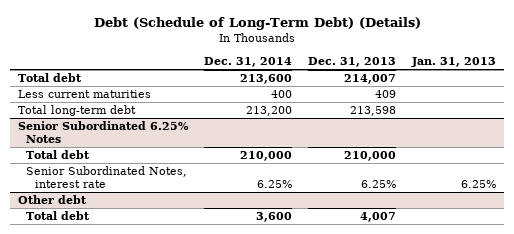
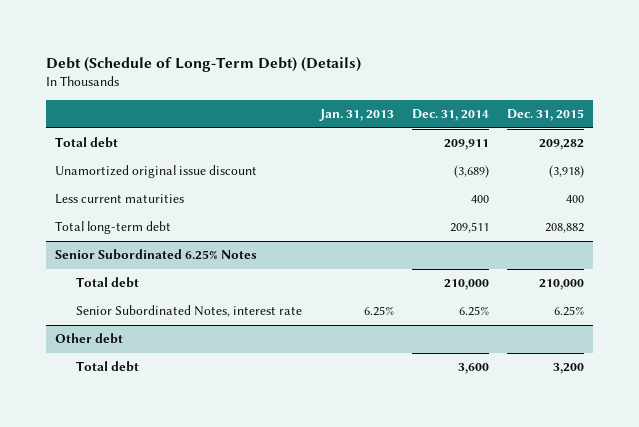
[307,57,396,68] Dec. 31, 2013 -> none
none -> [507,109,585,122] Dec. 31, 2015
[239,74,292,85] 213,600 -> [443,139,489,151] 209,911
none -> [55,165,258,179] Unamortized original issue discount
[245,106,292,117] 213,200 -> [449,222,489,234] 209,511

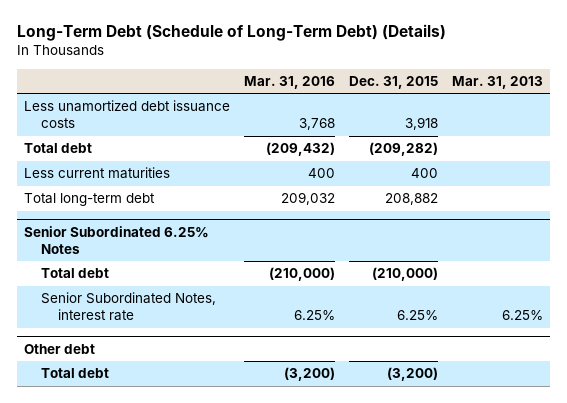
[46,56,362,72] Debt (Schedule of Long-Term Debt) (Details) -> [16,24,446,42] Long-Term Debt (Schedule of Long-Term Debt) (Details)
[318,109,394,122] Jan. 31, 2013 -> none
[411,109,489,122] Dec. 31, 2014 -> none
none -> [243,75,335,89] Mar. 31, 2016
none -> [452,75,544,89] Mar. 31, 2013
[55,165,258,179] Unamortized original issue discount -> none
none -> [23,100,230,129] Less unamortized debt issuance costs
[539,139,585,151] 209,282 -> [369,142,439,157] (209,282)
[539,279,585,291] 210,000 -> [372,267,439,282] (210,000)
[553,363,585,375] 3,200 -> [387,367,439,382] (3,200)

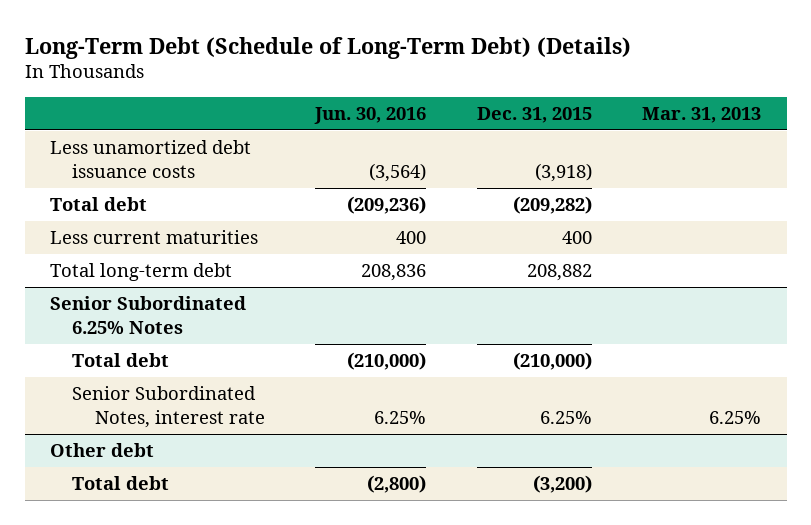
[243,75,335,89] Mar. 31, 2016 -> none
none -> [314,107,427,125] Jun. 30, 2016
[405,117,439,131] 3,918 -> [534,162,592,182] (3,918)

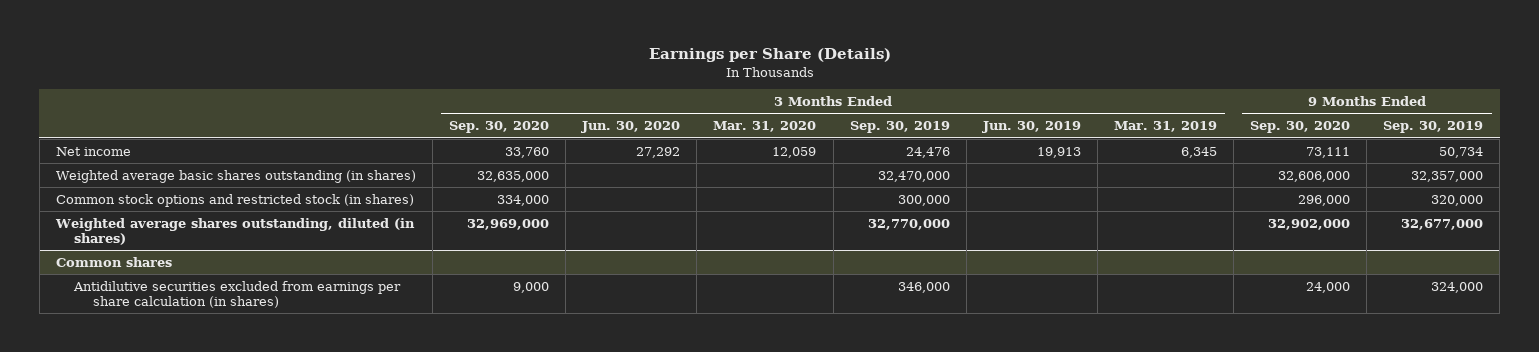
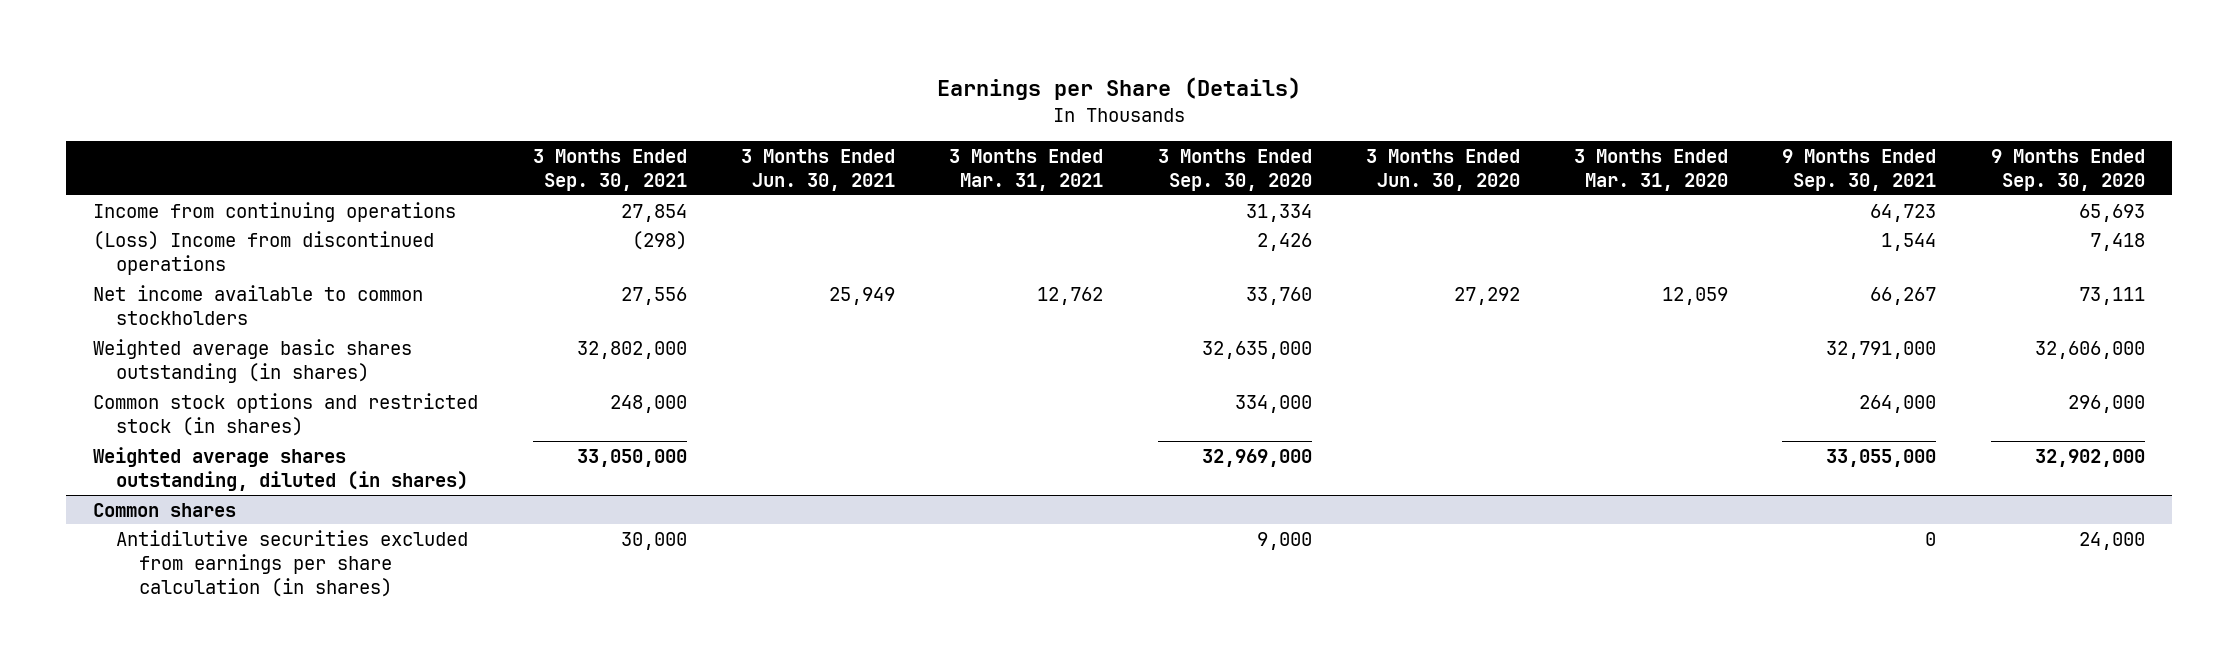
[849,121,950,134] Sep. 30, 2019 -> none
[981,121,1081,134] Jun. 30, 2019 -> none
[1113,121,1217,133] Mar. 31, 2019 -> none
[1383,121,1484,134] Sep. 30, 2019 -> none
none -> [532,148,687,192] 3 Months Ended Sep. 30, 2021
none -> [740,148,895,192] 3 Months Ended Jun. 30, 2021
none -> [949,148,1104,192] 3 Months Ended Mar. 31, 2021
none -> [1782,148,1937,192] 9 Months Ended Sep. 30, 2021
none -> [93,201,457,222] Income from continuing operations
none -> [93,230,435,275] (Loss) Income from discontinued operations
[56,146,132,156] Net income -> [93,284,424,325] Net income available to common stockholders

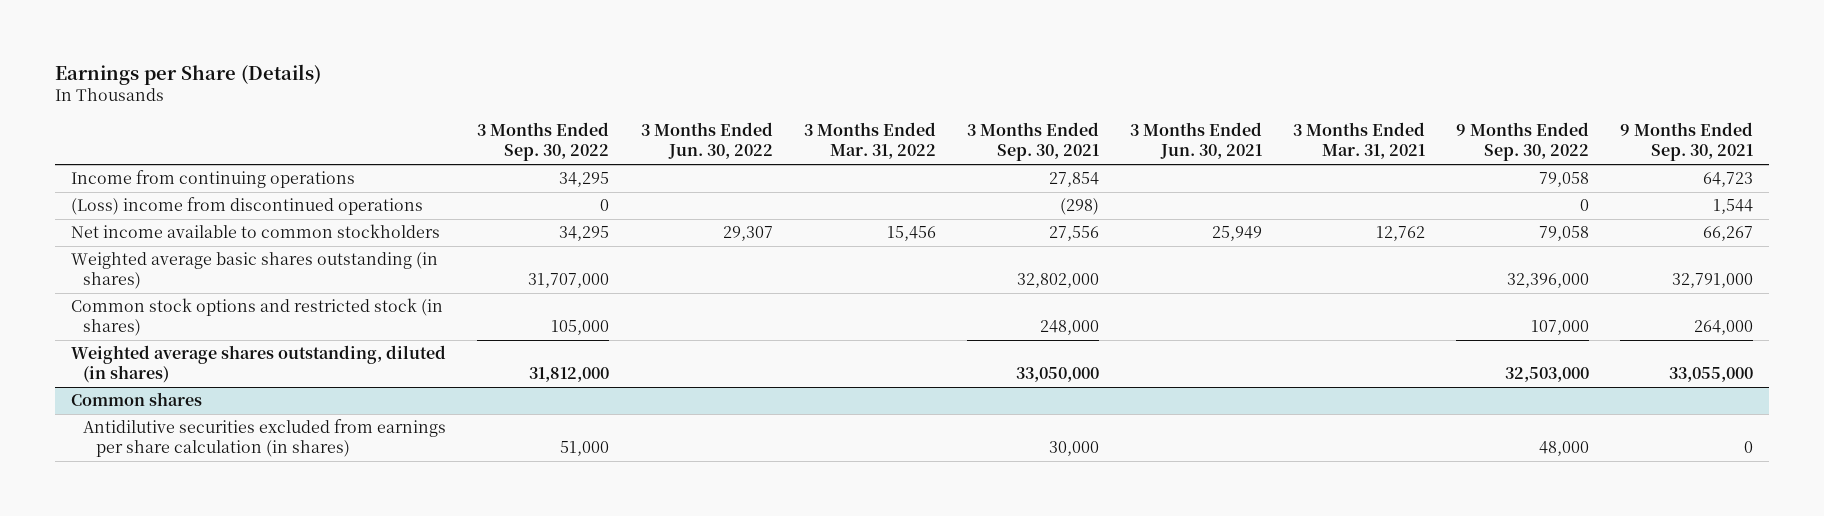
[1157,148,1312,192] 3 Months Ended Sep. 30, 2020 -> none
[1365,148,1520,192] 3 Months Ended Jun. 30, 2020 -> none
[1574,148,1729,192] 3 Months Ended Mar. 31, 2020 -> none
[1990,148,2145,192] 9 Months Ended Sep. 30, 2020 -> none
none -> [477,122,610,162] 3 Months Ended Sep. 30, 2022
none -> [640,122,773,160] 3 Months Ended Jun. 30, 2022
none -> [803,122,936,160] 3 Months Ended Mar. 31, 2022
none -> [1456,122,1590,162] 9 Months Ended Sep. 30, 2022
[93,230,435,275] (Loss) Income from discontinued operations -> [70,197,423,216] (Loss) income from discontinued operations

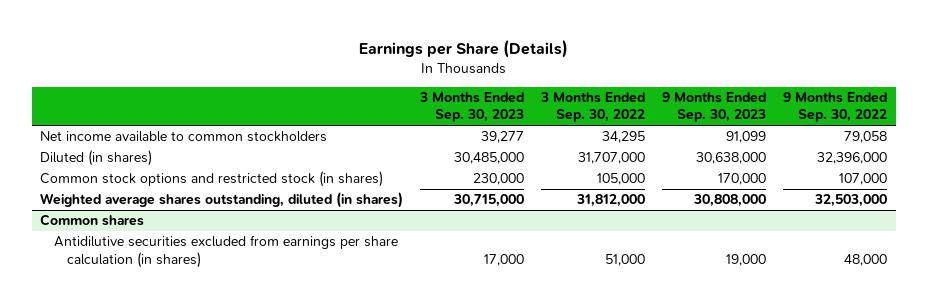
[640,122,773,160] 3 Months Ended Jun. 30, 2022 -> none
[803,122,936,160] 3 Months Ended Mar. 31, 2022 -> none
[966,122,1099,162] 3 Months Ended Sep. 30, 2021 -> none
[1130,122,1263,160] 3 Months Ended Jun. 30, 2021 -> none
[1293,122,1426,160] 3 Months Ended Mar. 31, 2021 -> none
[1620,122,1754,162] 9 Months Ended Sep. 30, 2021 -> none
none -> [419,92,525,123] 3 Months Ended Sep. 30, 2023
none -> [662,92,767,123] 9 Months Ended Sep. 30, 2023
[70,170,355,189] Income from continuing operations -> none
[70,197,423,216] (Loss) income from discontinued operations -> none
[70,252,438,290] Weighted average basic shares outstanding (in shares) -> [40,150,153,167] Diluted (in shares)

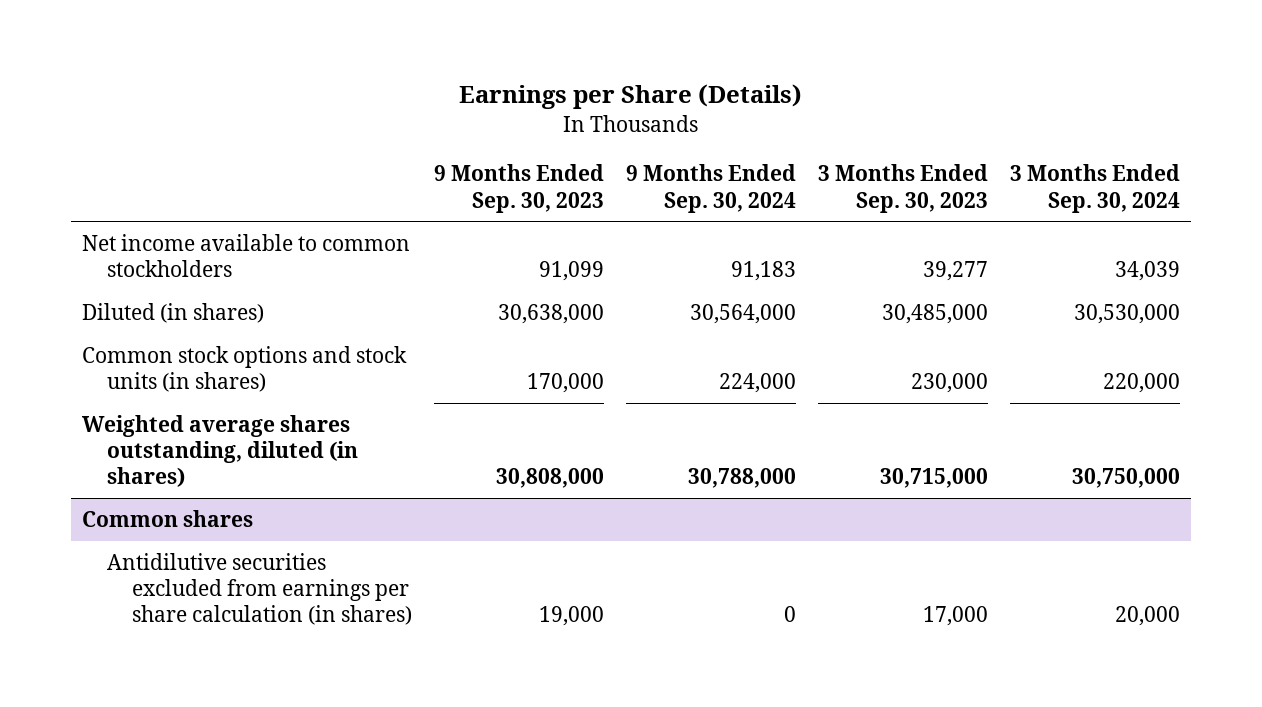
[540,92,646,123] 3 Months Ended Sep. 30, 2022 -> none
[783,92,888,123] 9 Months Ended Sep. 30, 2022 -> none
none -> [625,164,796,213] 9 Months Ended Sep. 30, 2024
none -> [1009,164,1180,213] 3 Months Ended Sep. 30, 2024
[40,171,384,188] Common stock options and restricted stock (in shares) -> [82,345,408,393] Common stock options and stock units (in shares)

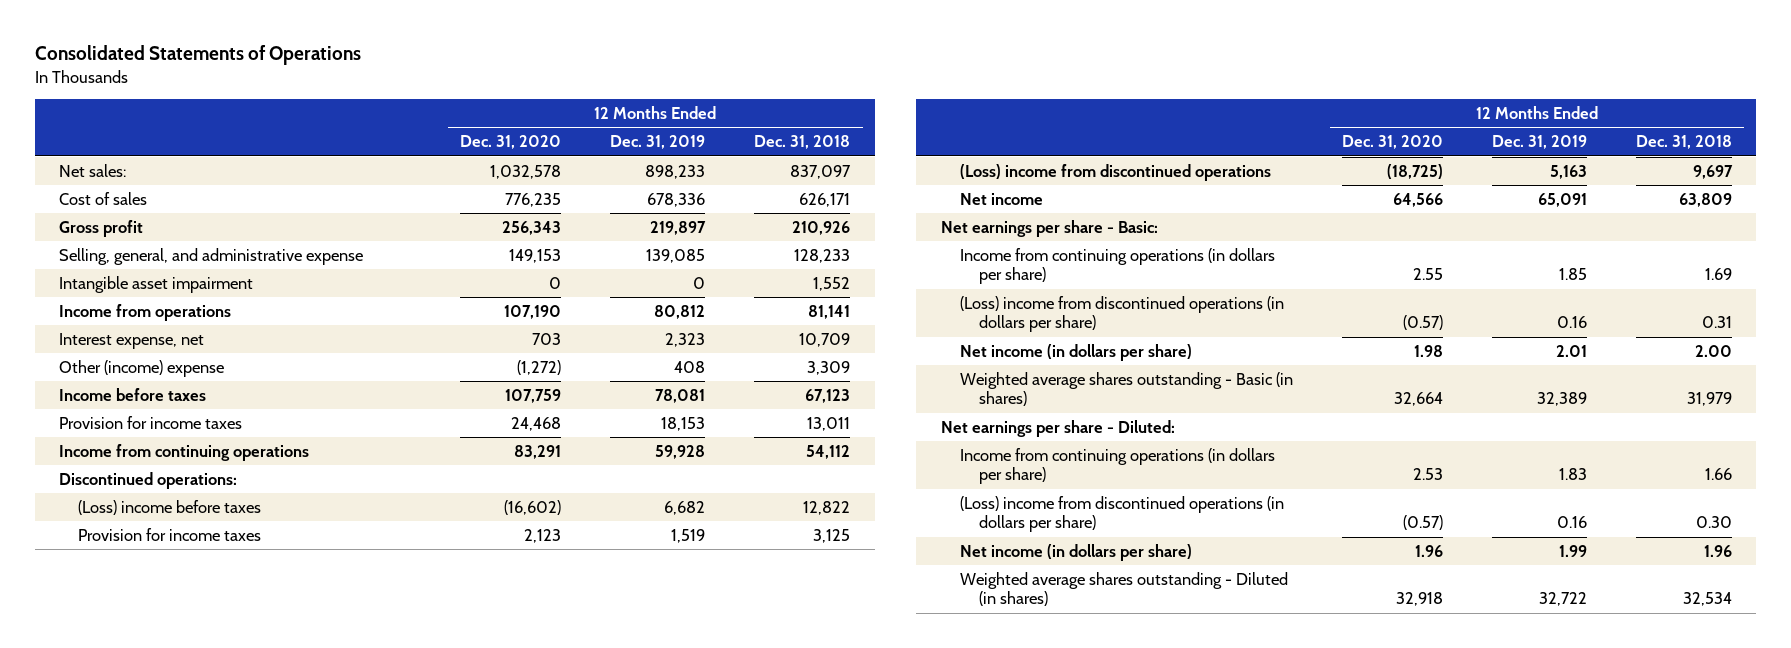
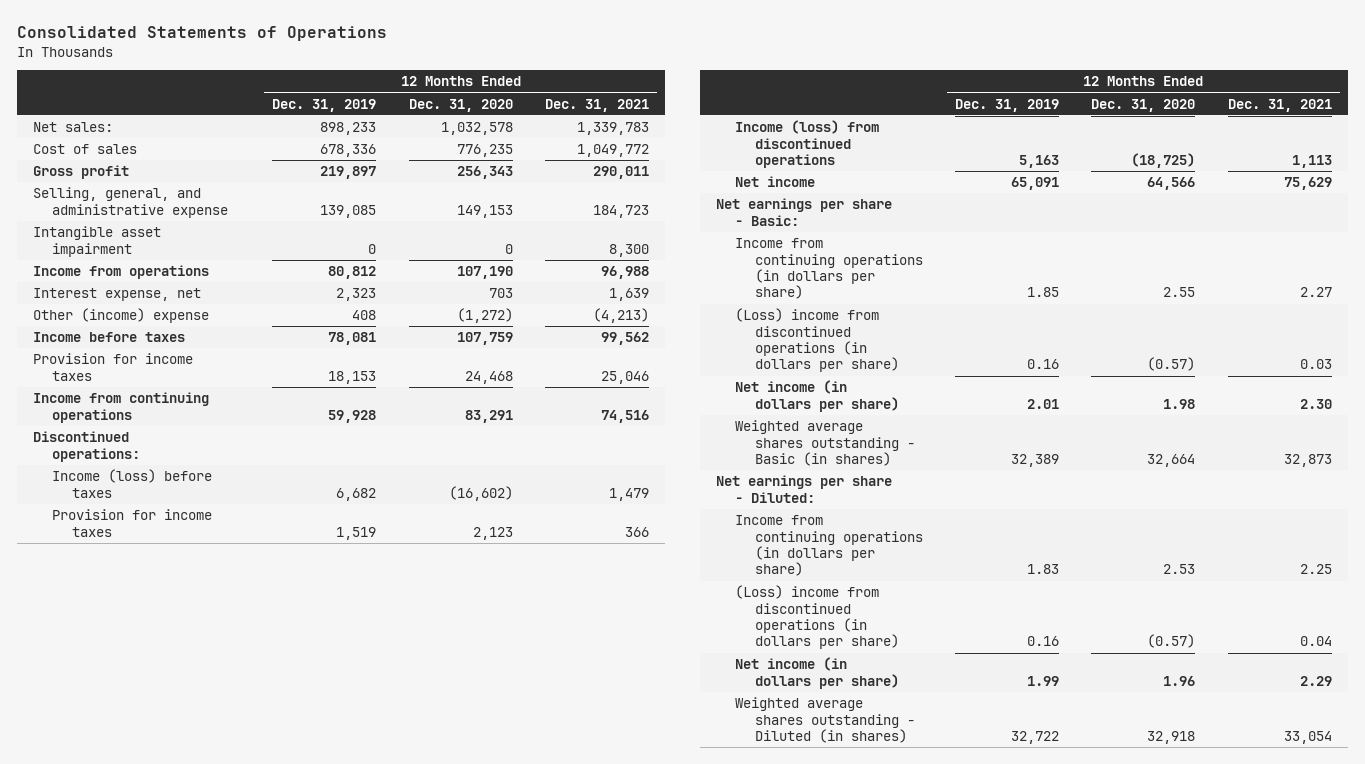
[754,135,851,150] Dec. 31, 2018 -> none
none -> [545,98,650,112] Dec. 31, 2021
[78,499,262,515] (Loss) income before taxes -> [52,469,213,498] Income (loss) before taxes
[959,163,1271,181] (Loss) income from discontinued operations -> [735,120,880,168] Income (loss) from discontinued operations

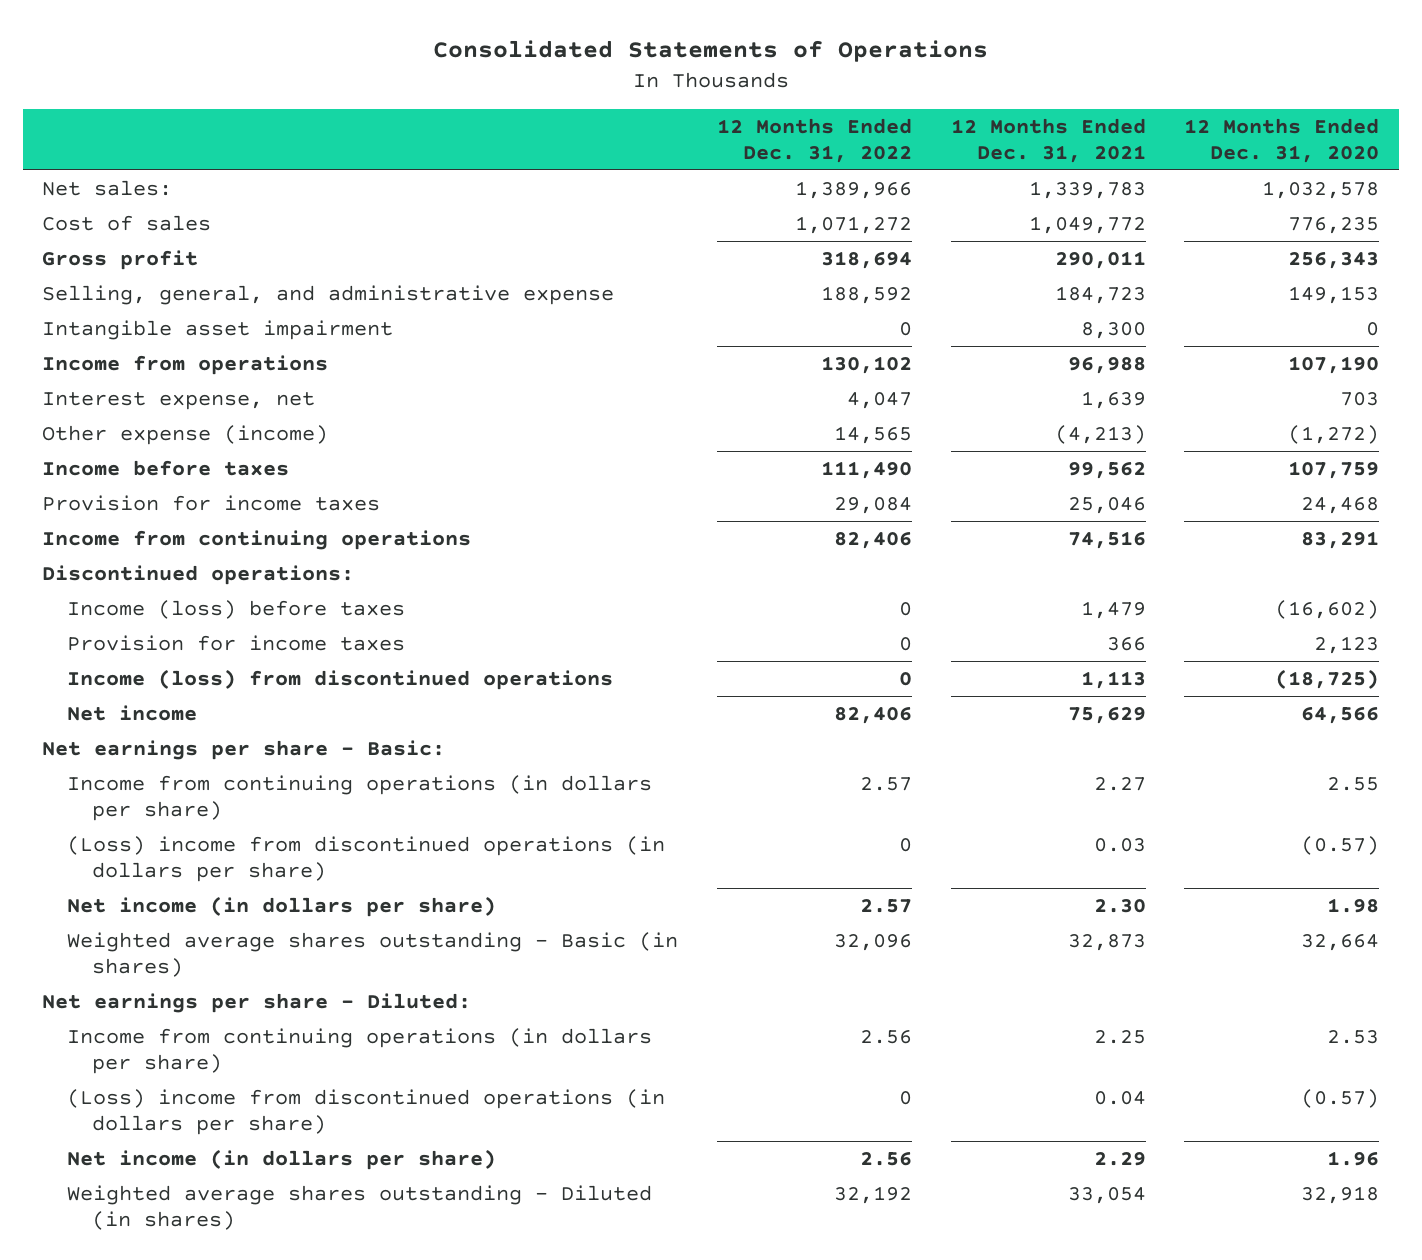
[272,98,377,112] Dec. 31, 2019 -> none
none -> [717,117,913,163] 12 Months Ended Dec. 31, 2022
[33,308,210,324] Other (income) expense -> [42,425,329,446] Other expense (income)

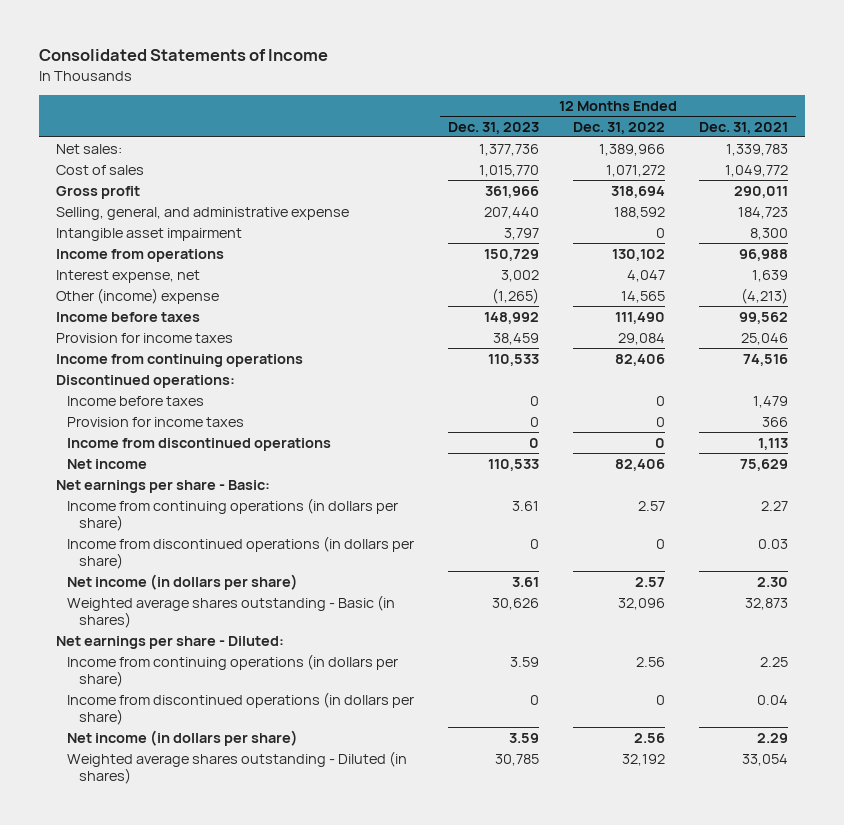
[432,40,988,63] Consolidated Statements of Operations -> [38,49,328,62] Consolidated Statements of Income
[1184,117,1380,163] 12 Months Ended Dec. 31, 2020 -> none
none -> [448,121,540,134] Dec. 31, 2023
[42,425,329,446] Other expense (income) -> [55,287,219,304] Other (income) expense
[67,600,406,620] Income (loss) before taxes -> [67,395,205,406] Income before taxes
[67,669,614,691] Income (loss) from discontinued operations -> [67,437,332,451] Income from discontinued operations
[67,836,666,883] (Loss) income from discontinued operations (in dollars per share) -> [67,535,415,569] Income from discontinued operations (in dollars per share)
[67,1089,666,1136] (Loss) income from discontinued operations (in dollars per share) -> [67,691,415,725] Income from discontinued operations (in dollars per share)

